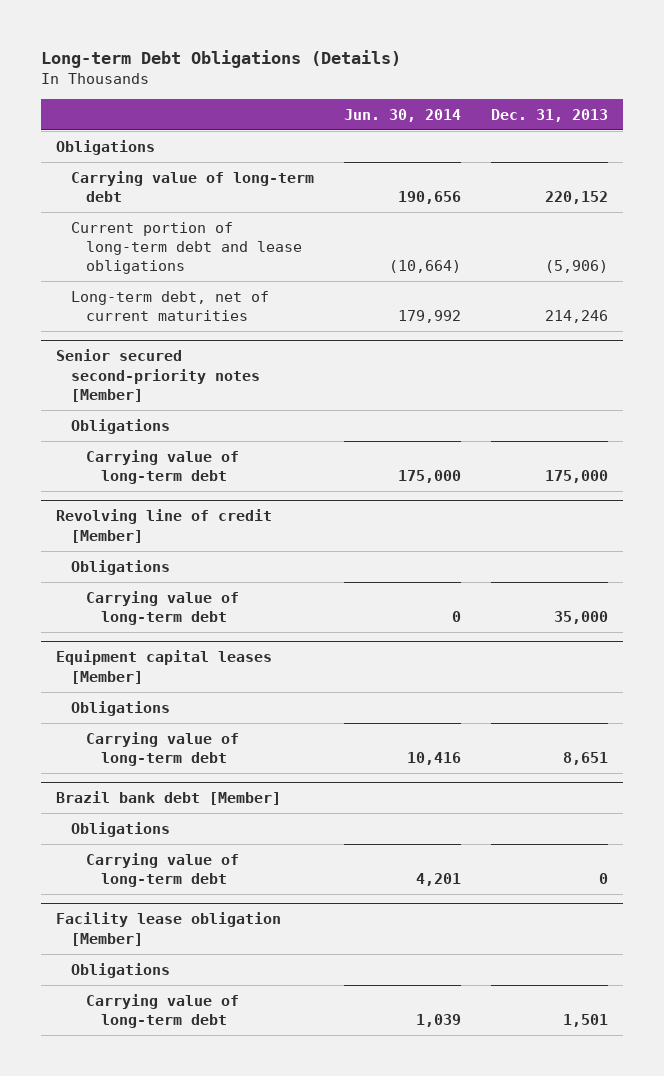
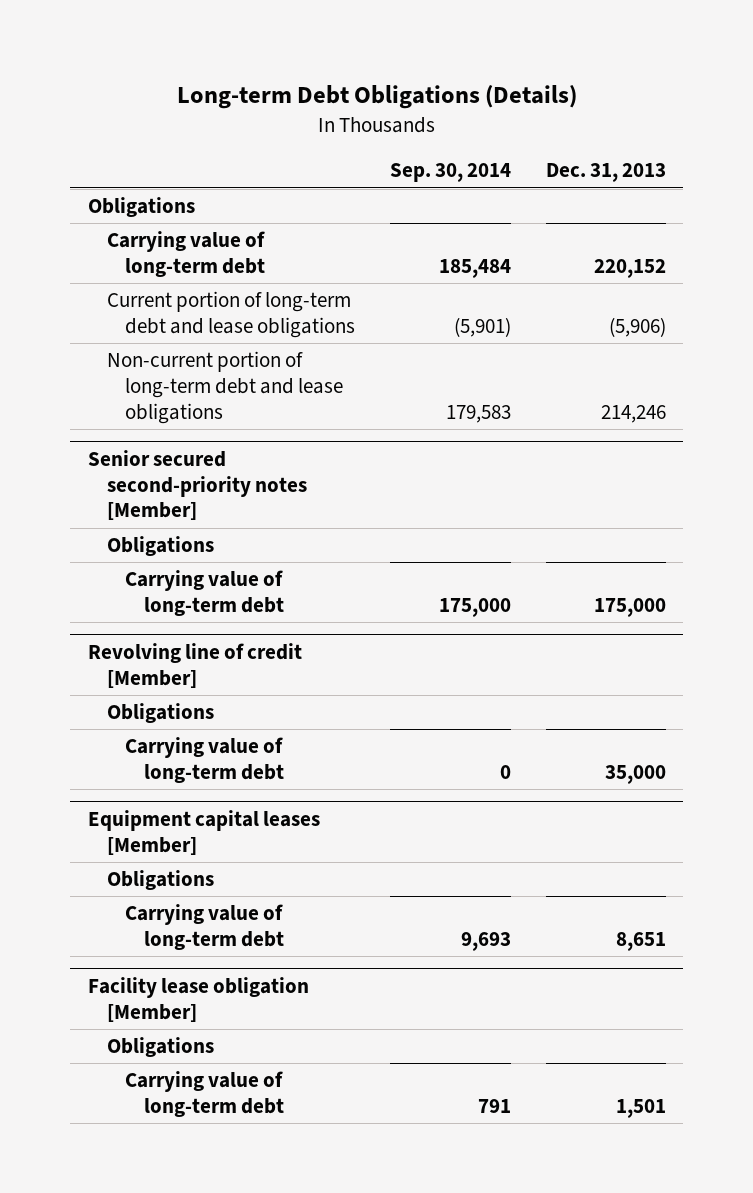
[343,108,461,122] Jun. 30, 2014 -> none
none -> [389,163,511,183] Sep. 30, 2014
[70,290,269,322] Long-term debt, net of current maturities -> [106,351,344,424] Non-current portion of long-term debt and lease obligations
[56,791,282,806] Brazil bank debt [Member] -> none
[70,821,170,837] Obligations -> none
[85,852,239,888] Carrying value of long-term debt -> none

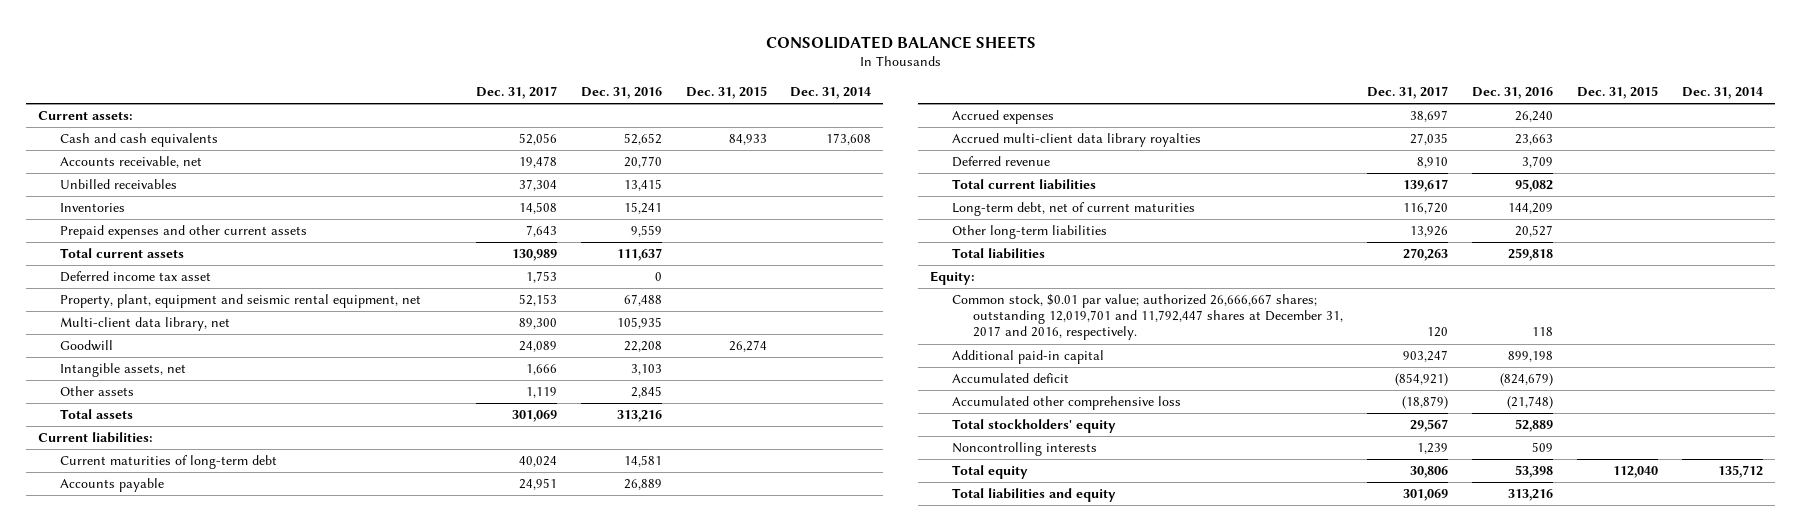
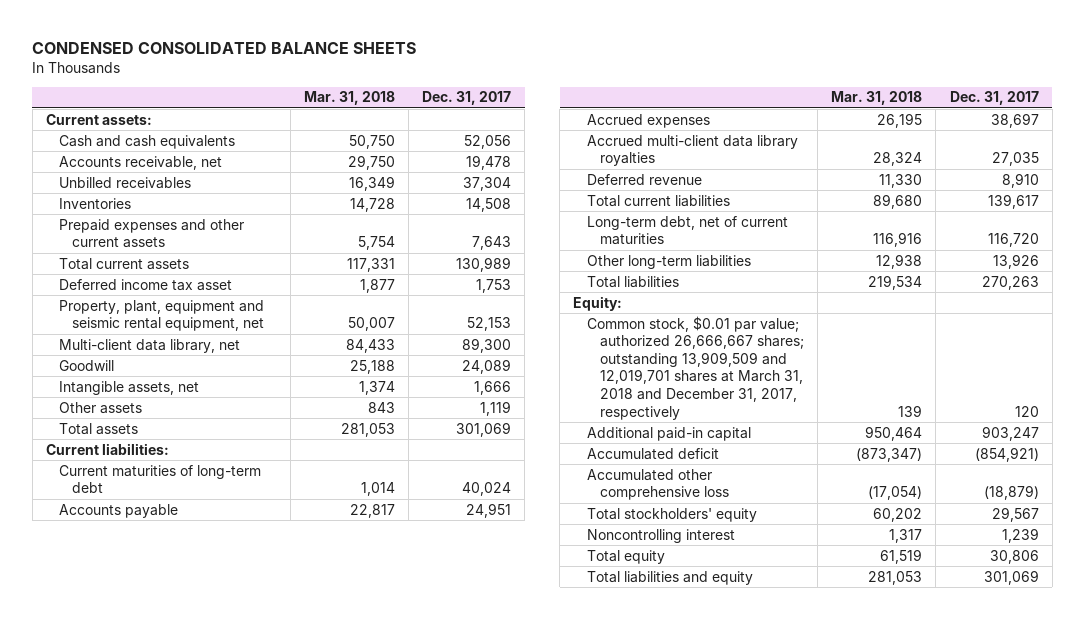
[765,35,1036,49] CONSOLIDATED BALANCE SHEETS -> [32,42,417,55] CONDENSED CONSOLIDATED BALANCE SHEETS
[580,87,662,100] Dec. 31, 2016 -> none
[685,86,767,100] Dec. 31, 2015 -> none
[790,87,872,100] Dec. 31, 2014 -> none
none -> [303,91,395,106] Mar. 31, 2018
[951,294,1344,341] Common stock, $0.01 par value; authorized 26,666,667 shares; outstanding 12,019,701 and 11,792,447 shares at December 31, 2017 and 2016, respectively. -> [586,315,804,420] Common stock, $0.01 par value; authorized 26,666,667 shares; outstanding 13,909,509 and 12,019,701 shares at March 31, 2018 and December 31, 2017, respectively
[951,442,1097,457] Noncontrolling interests -> [586,528,735,543] Noncontrolling interest

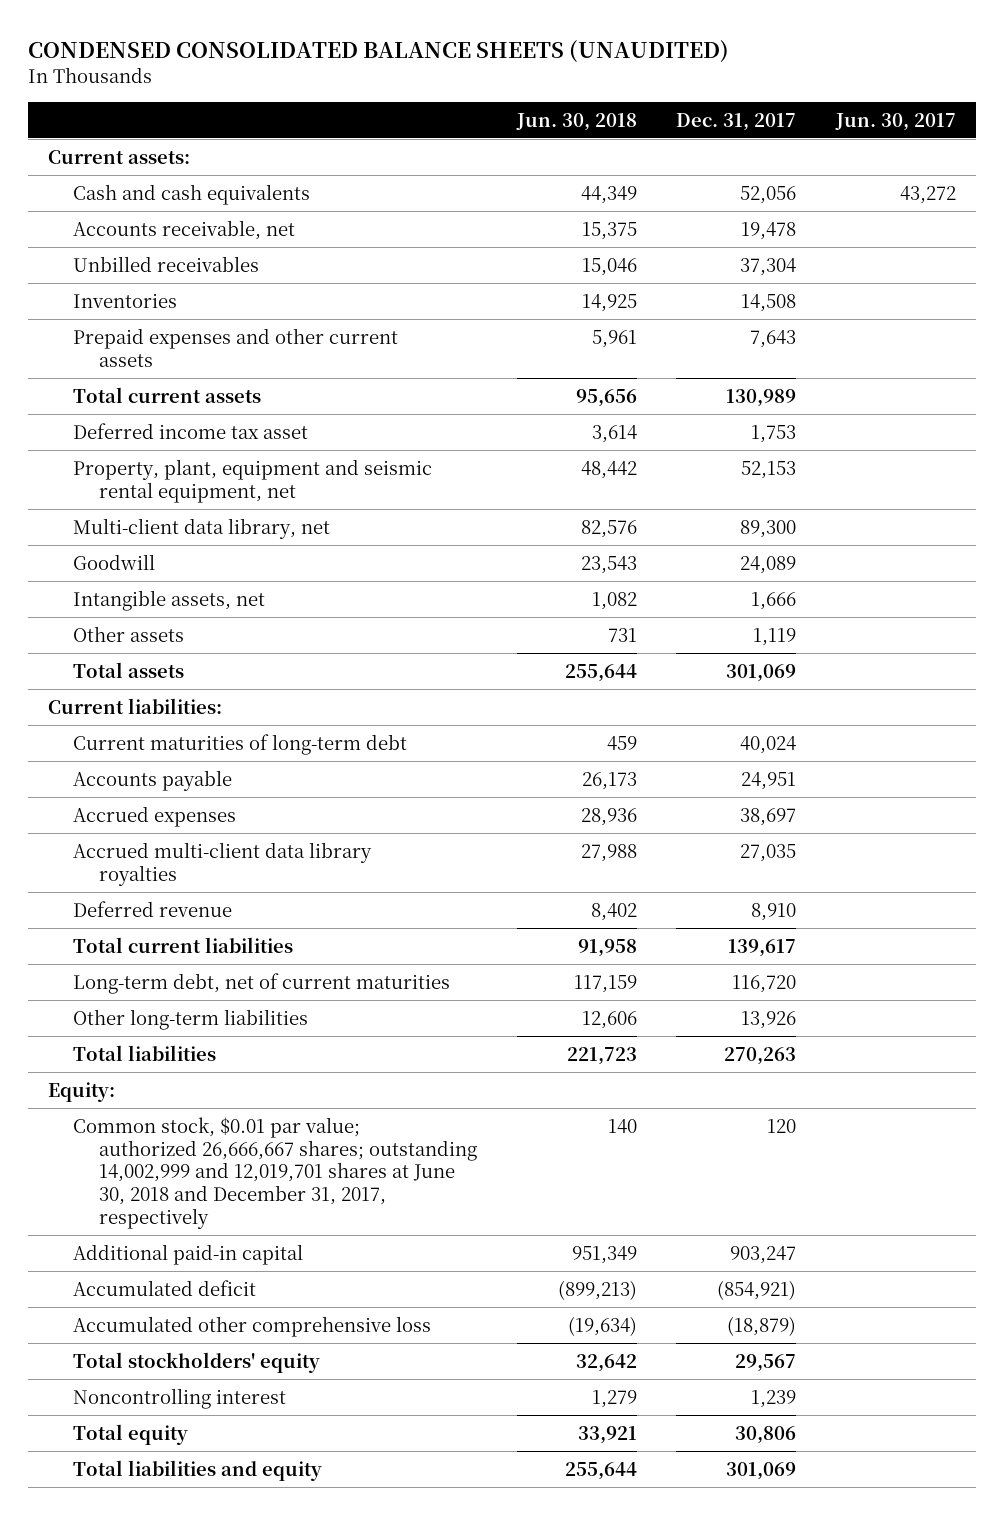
[32,42,417,55] CONDENSED CONSOLIDATED BALANCE SHEETS -> [28,39,730,63] CONDENSED CONSOLIDATED BALANCE SHEETS (UNAUDITED)
[303,91,395,106] Mar. 31, 2018 -> none
none -> [515,112,637,131] Jun. 30, 2018
none -> [835,112,957,131] Jun. 30, 2017
[586,315,804,420] Common stock, $0.01 par value; authorized 26,666,667 shares; outstanding 13,909,509 and 12,019,701 shares at March 31, 2018 and December 31, 2017, respectively -> [73,1116,477,1229] Common stock, $0.01 par value; authorized 26,666,667 shares; outstanding 14,002,999 and 12,019,701 shares at June 30, 2018 and December 31, 2017, respectively

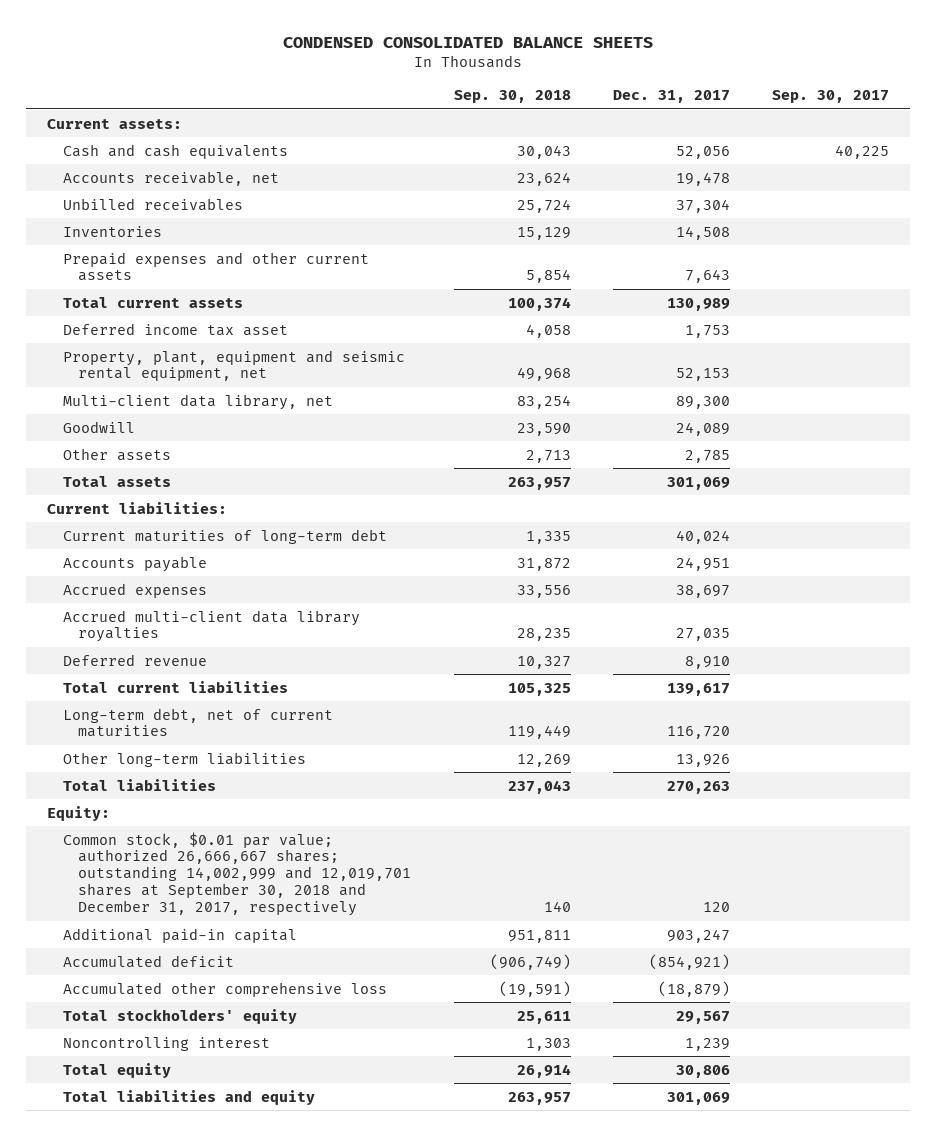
[28,39,730,63] CONDENSED CONSOLIDATED BALANCE SHEETS (UNAUDITED) -> [282,36,653,48] CONDENSED CONSOLIDATED BALANCE SHEETS
[515,112,637,131] Jun. 30, 2018 -> none
[835,112,957,131] Jun. 30, 2017 -> none
none -> [453,90,571,104] Sep. 30, 2018
none -> [771,90,889,104] Sep. 30, 2017
[73,589,266,611] Intangible assets, net -> none
[753,627,797,646] 1,119 -> [684,449,730,463] 2,785
[73,1116,477,1229] Common stock, $0.01 par value; authorized 26,666,667 shares; outstanding 14,002,999 and 12,019,701 shares at June 30, 2018 and December 31, 2017, respectively -> [62,831,412,917] Common stock, $0.01 par value; authorized 26,666,667 shares; outstanding 14,002,999 and 12,019,701 shares at September 30, 2018 and December 31, 2017, respectively

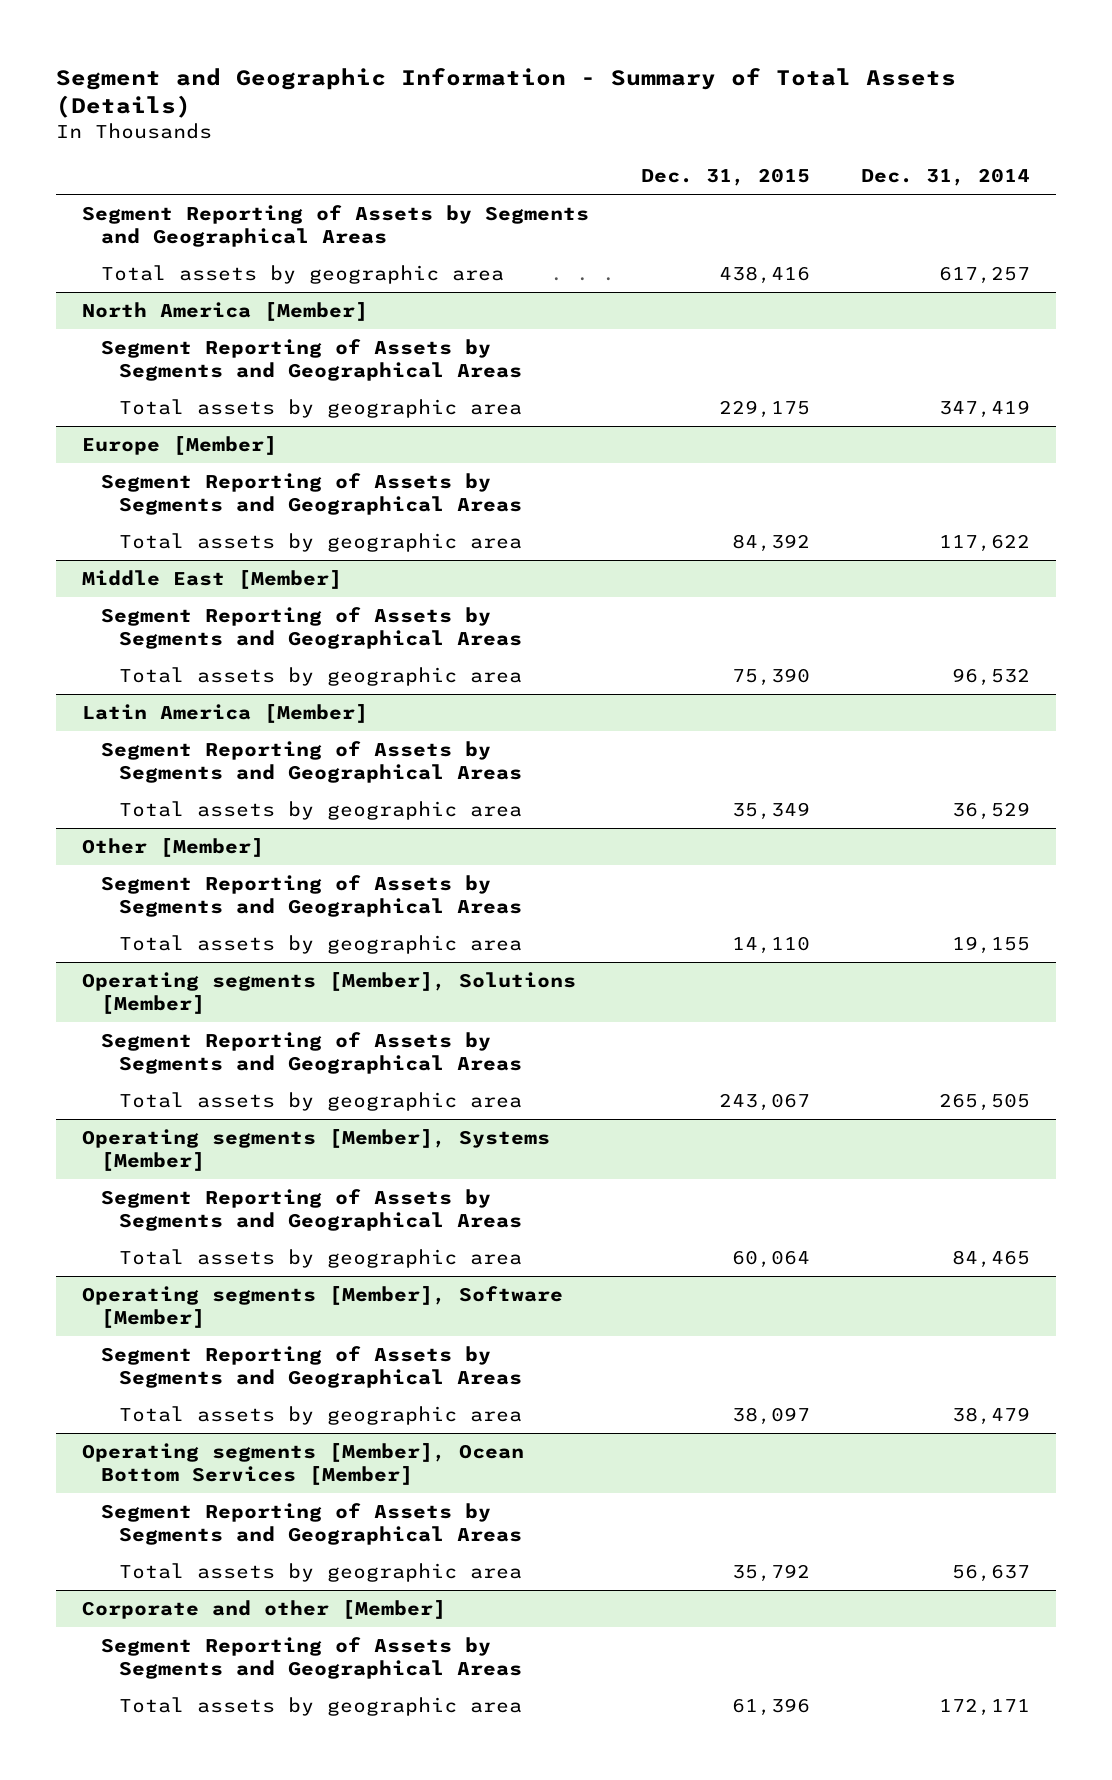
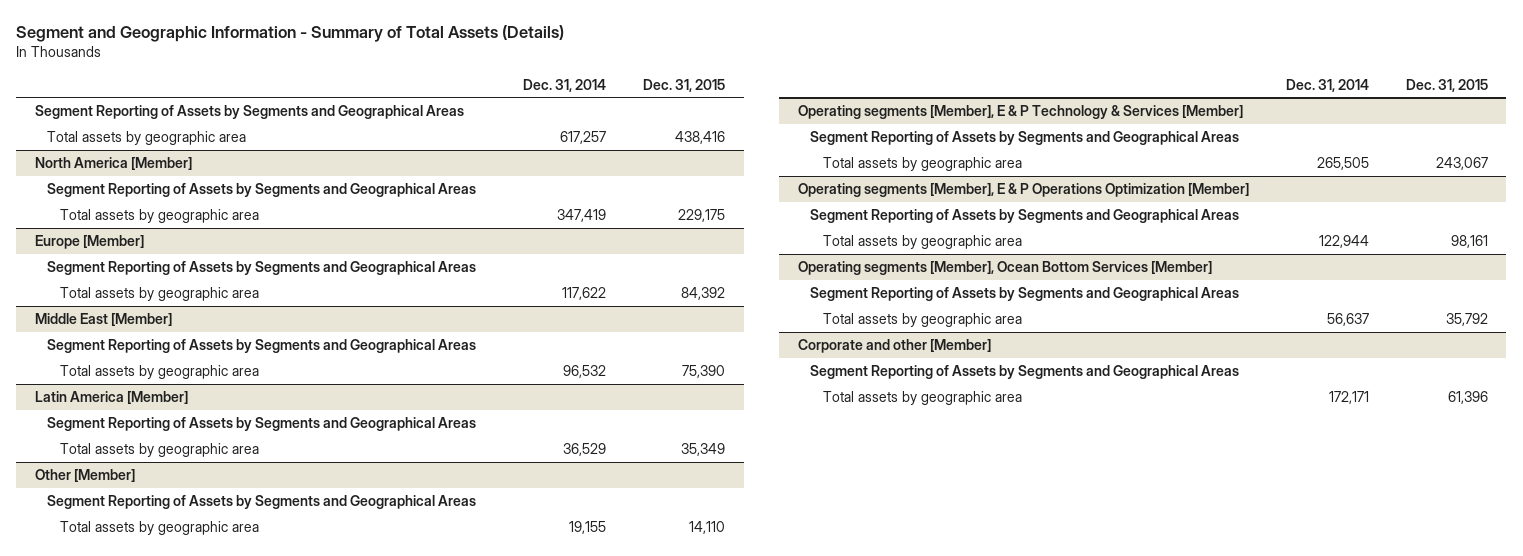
[82,972,577,1015] Operating segments [Member], Solutions [Member] -> none
none -> [797,105,1243,120] Operating segments [Member], E & P Technology & Services [Member]
[82,1129,551,1172] Operating segments [Member], Systems [Member] -> none
[100,1189,523,1232] Segment Reporting of Assets by Segments and Geographical Areas -> none
[119,1249,523,1269] Total assets by geographic area -> none
[82,1286,564,1329] Operating segments [Member], Software [Member] -> none
none -> [797,183,1249,198] Operating segments [Member], E & P Operations Optimization [Member]
[731,1407,810,1426] 38,097 -> [1450,235,1488,249] 98,161
[952,1407,1031,1426] 38,479 -> [1318,235,1369,249] 122,944

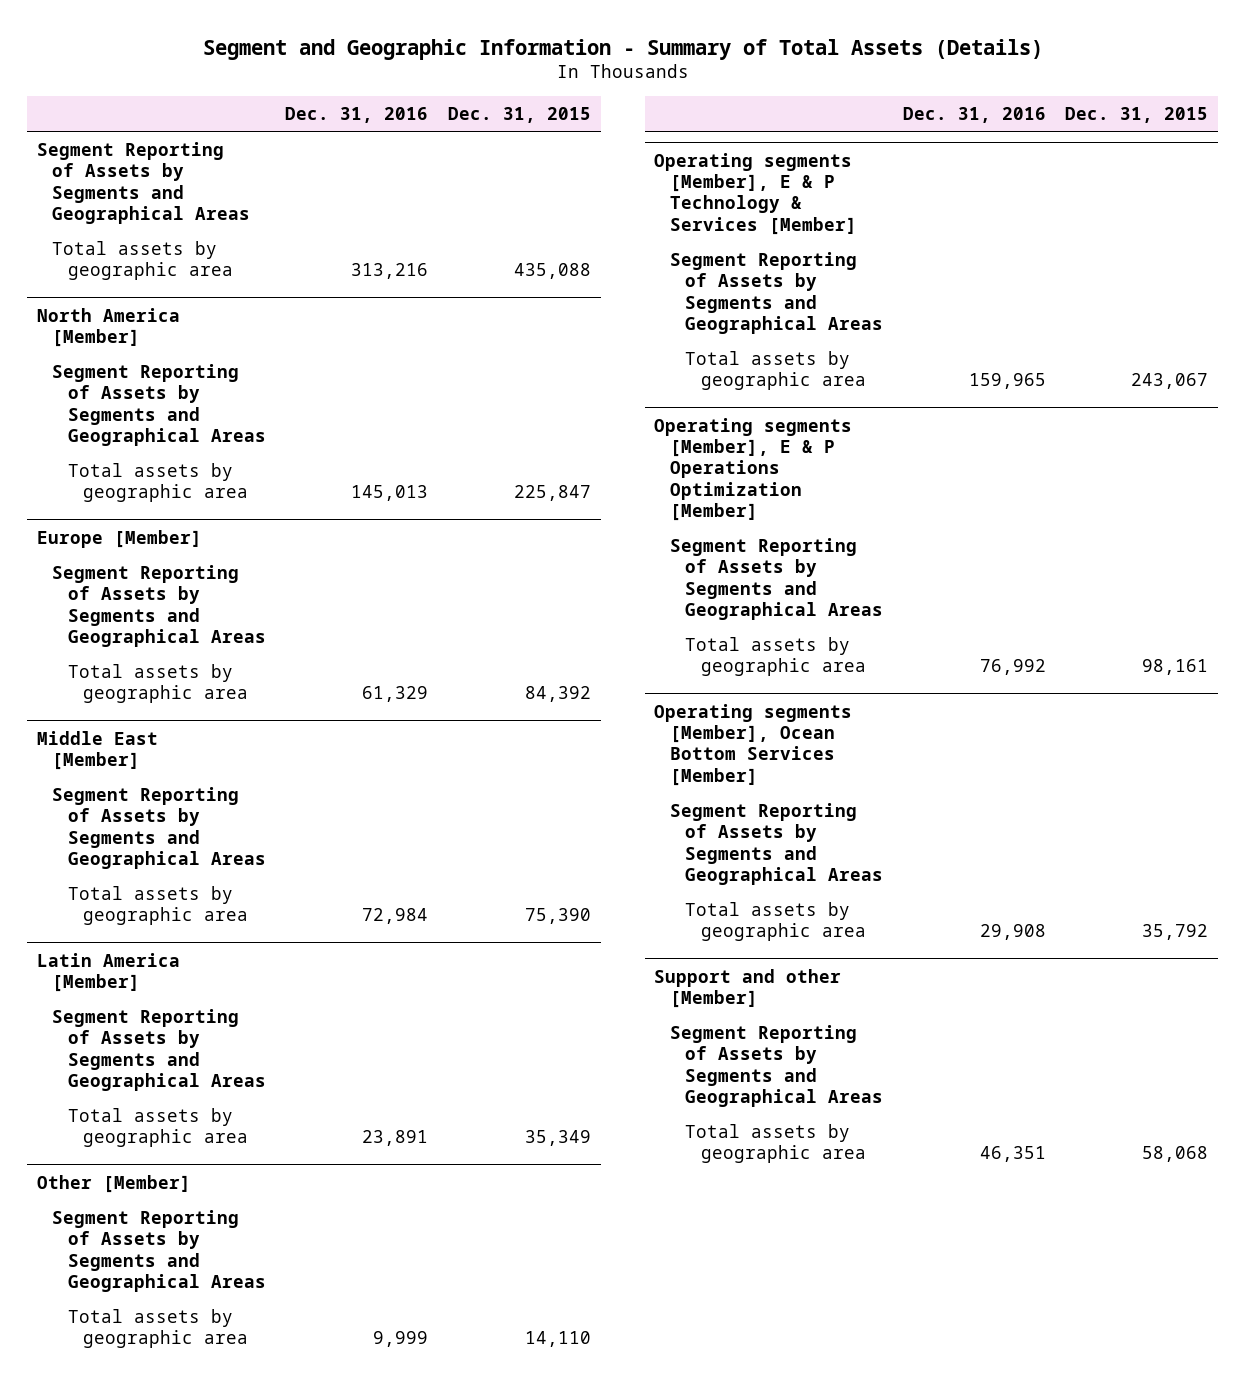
[523,78,607,92] Dec. 31, 2014 -> none
none -> [285,107,429,124] Dec. 31, 2016
[675,131,726,145] 438,416 -> [513,263,591,280] 435,088
[678,209,726,223] 229,175 -> [513,485,591,502] 225,847
[797,339,991,354] Corporate and other [Member] -> [654,968,842,1008] Support and other [Member]
[1447,391,1488,405] 61,396 -> [1142,1146,1209,1163] 58,068

